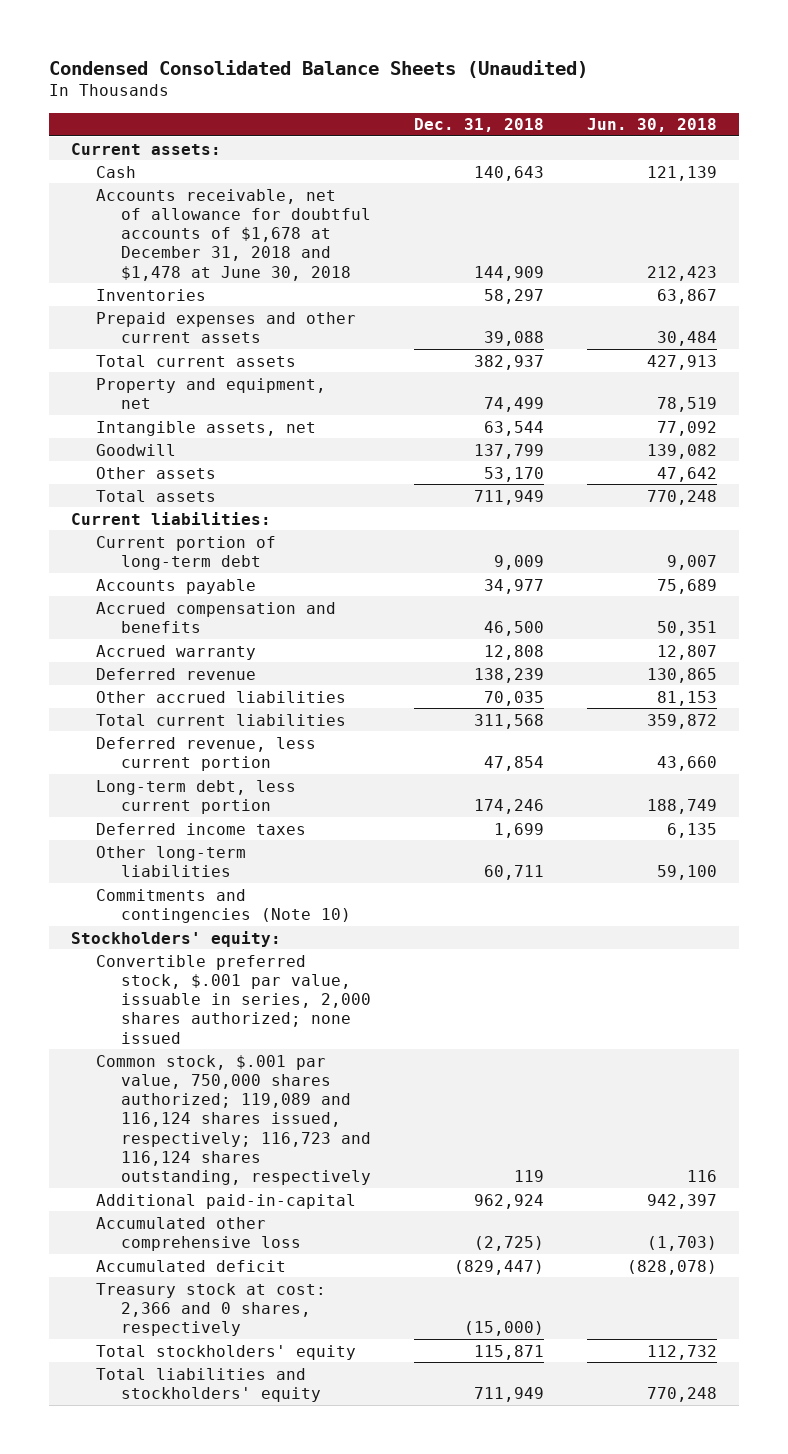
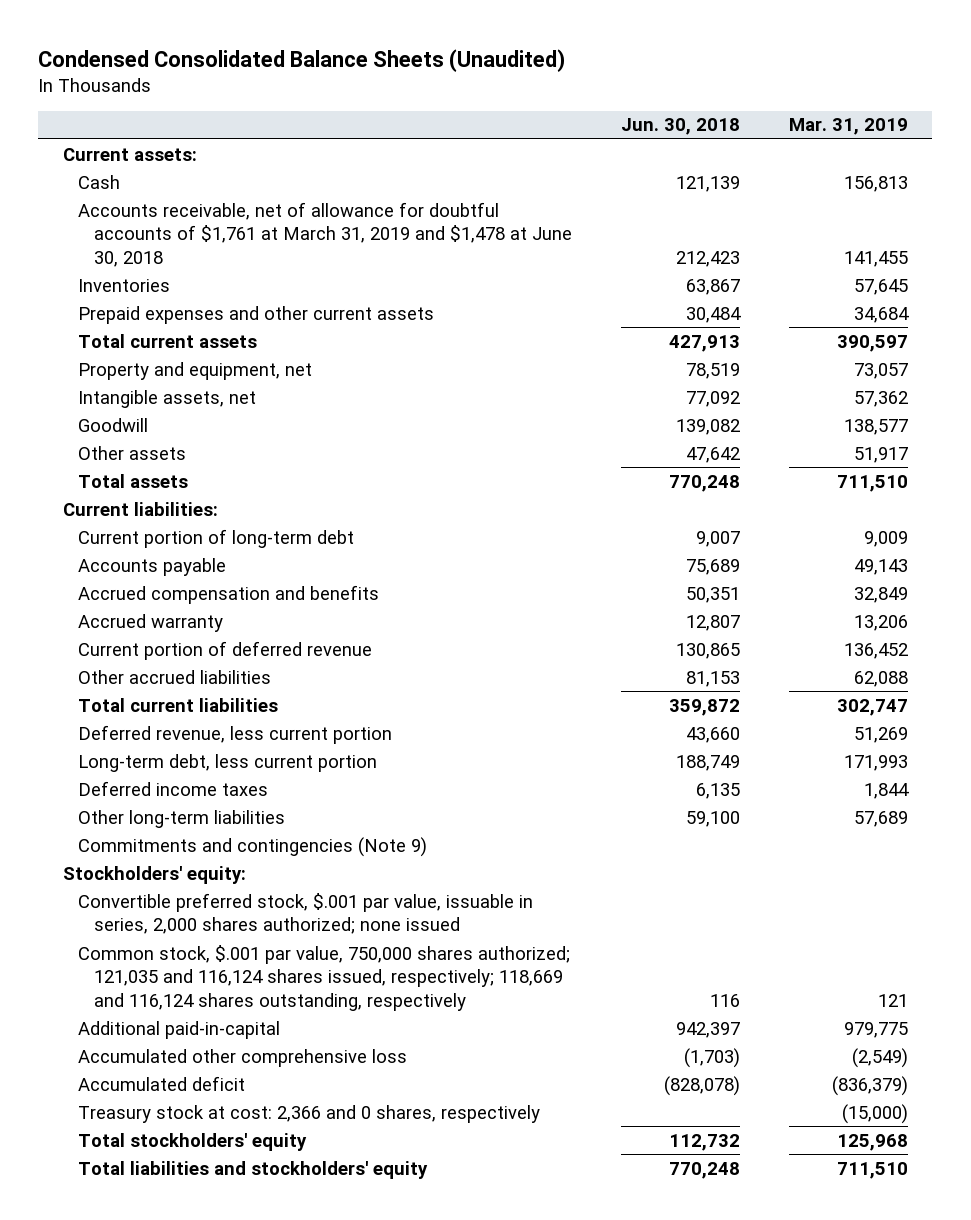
[414,118,545,133] Dec. 31, 2018 -> none
none -> [788,118,908,136] Mar. 31, 2019
[96,188,372,281] Accounts receivable, net of allowance for doubtful accounts of $1,678 at December 31, 2018 and $1,478 at June 30, 2018 -> [78,201,572,267] Accounts receivable, net of allowance for doubtful accounts of $1,761 at March 31, 2019 and $1,478 at June 30, 2018
[96,667,257,680] Deferred revenue -> [78,640,373,660] Current portion of deferred revenue
[96,888,352,923] Commitments and contingencies (Note 10) -> [78,836,428,857] Commitments and contingencies (Note 9)
[96,1054,372,1186] Common stock, $.001 par value, 750,000 shares authorized; 119,089 and 116,124 shares issued, respectively; 116,723 and 116,124 shares outstanding, respectively -> [78,944,571,1011] Common stock, $.001 par value, 750,000 shares authorized; 121,035 and 116,124 shares issued, respectively; 118,669 and 116,124 shares outstanding, respectively

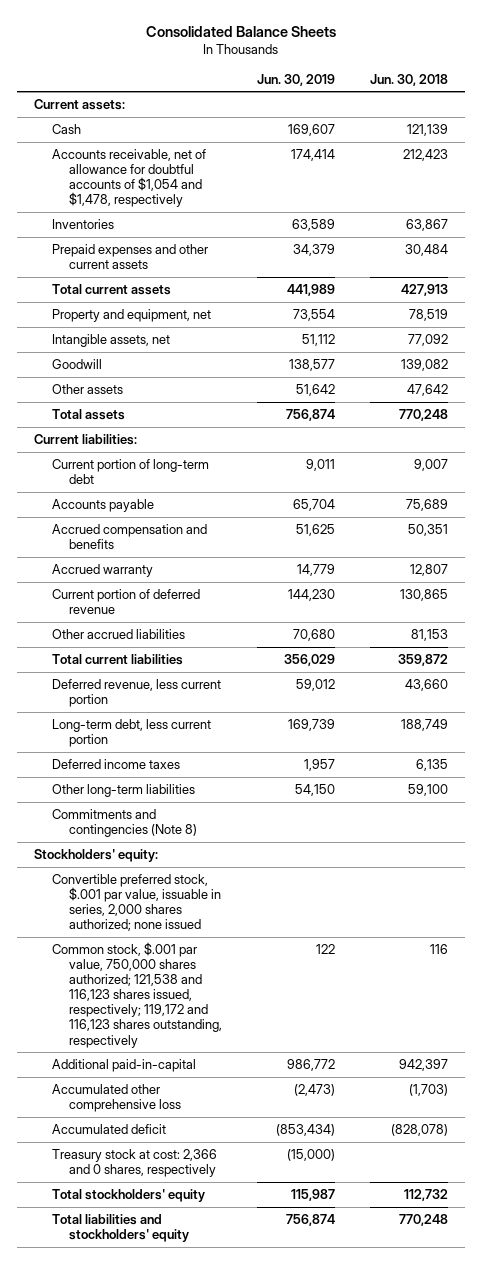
[38,49,566,73] Condensed Consolidated Balance Sheets (Unaudited) -> [146,25,337,37] Consolidated Balance Sheets
[788,118,908,136] Mar. 31, 2019 -> none
none -> [256,73,335,86] Jun. 30, 2019
[78,201,572,267] Accounts receivable, net of allowance for doubtful accounts of $1,761 at March 31, 2019 and $1,478 at June 30, 2018 -> [51,148,206,208] Accounts receivable, net of allowance for doubtful accounts of $1,054 and $1,478, respectively
[78,836,428,857] Commitments and contingencies (Note 9) -> [51,808,197,838] Commitments and contingencies (Note 8)
[78,944,571,1011] Common stock, $.001 par value, 750,000 shares authorized; 121,035 and 116,124 shares issued, respectively; 118,669 and 116,124 shares outstanding, respectively -> [51,941,222,1048] Common stock, $.001 par value, 750,000 shares authorized; 121,538 and 116,123 shares issued, respectively; 119,172 and 116,123 shares outstanding, respectively

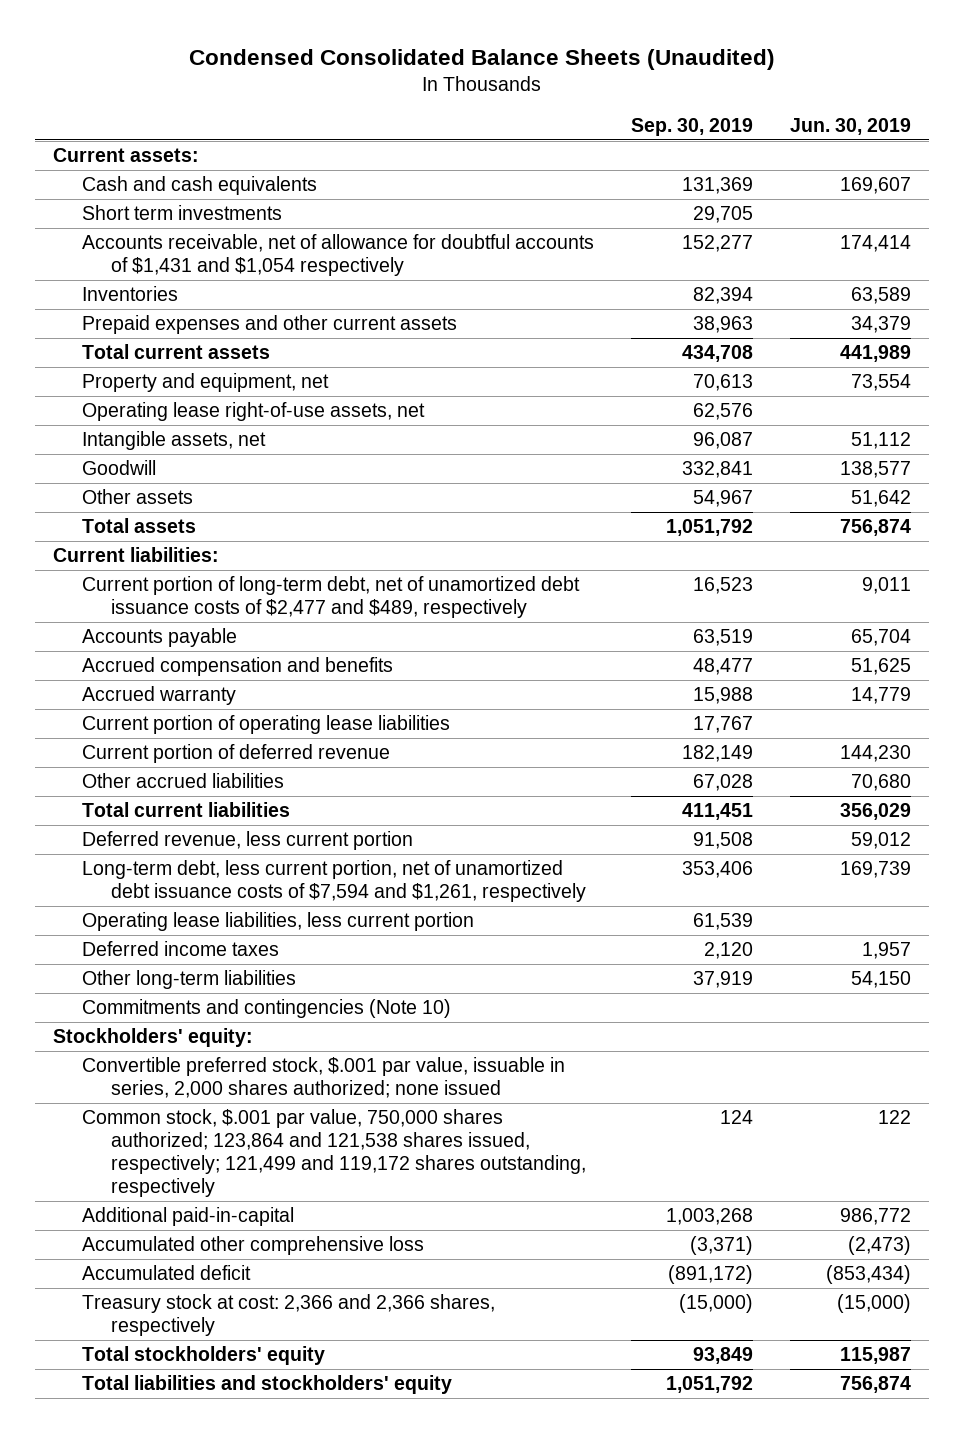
[146,25,337,37] Consolidated Balance Sheets -> [189,48,776,70] Condensed Consolidated Balance Sheets (Unaudited)
[369,73,448,86] Jun. 30, 2018 -> none
none -> [631,117,754,136] Sep. 30, 2019
[51,123,81,134] Cash -> [82,176,318,196] Cash and cash equivalents
none -> [82,205,283,221] Short term investments
[51,148,206,208] Accounts receivable, net of allowance for doubtful accounts of $1,054 and $1,478, respectively -> [82,234,595,277] Accounts receivable, net of allowance for doubtful accounts of $1,431 and $1,054 respectively
none -> [82,402,426,422] Operating lease right-of-use assets, net
[51,458,209,485] Current portion of long-term debt -> [82,576,581,619] Current portion of long-term debt, net of unamortized debt issuance costs of $2,477 and $489, respectively
none -> [82,715,451,735] Current portion of operating lease liabilities
[51,718,211,748] Long-term debt, less current portion -> [82,860,587,903] Long-term debt, less current portion, net of unamortized debt issuance costs of $7,594 and $1,261, respectively
none -> [82,912,475,932] Operating lease liabilities, less current portion
[51,808,197,838] Commitments and contingencies (Note 8) -> [82,999,452,1019] Commitments and contingencies (Note 10)
[51,941,222,1048] Common stock, $.001 par value, 750,000 shares authorized; 121,538 and 116,123 shares issued, respectively; 119,172 and 116,123 shares outstanding, respectively -> [82,1109,587,1198] Common stock, $.001 par value, 750,000 shares authorized; 123,864 and 121,538 shares issued, respectively; 121,499 and 119,172 shares outstanding, respectively
[51,1148,217,1178] Treasury stock at cost: 2,366 and 0 shares, respectively -> [82,1294,496,1337] Treasury stock at cost: 2,366 and 2,366 shares, respectively

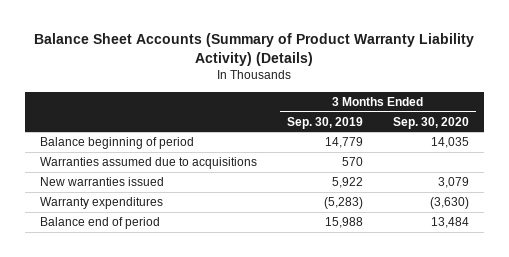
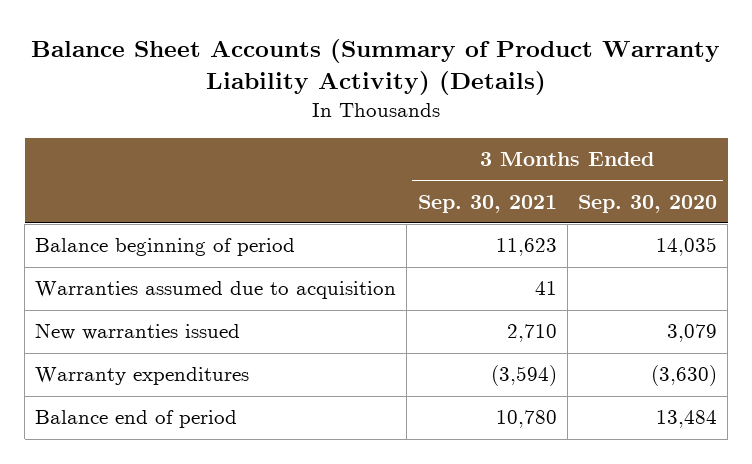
[286,116,363,129] Sep. 30, 2019 -> none
none -> [417,194,557,213] Sep. 30, 2021
[40,157,258,170] Warranties assumed due to acquisitions -> [35,281,397,300] Warranties assumed due to acquisition

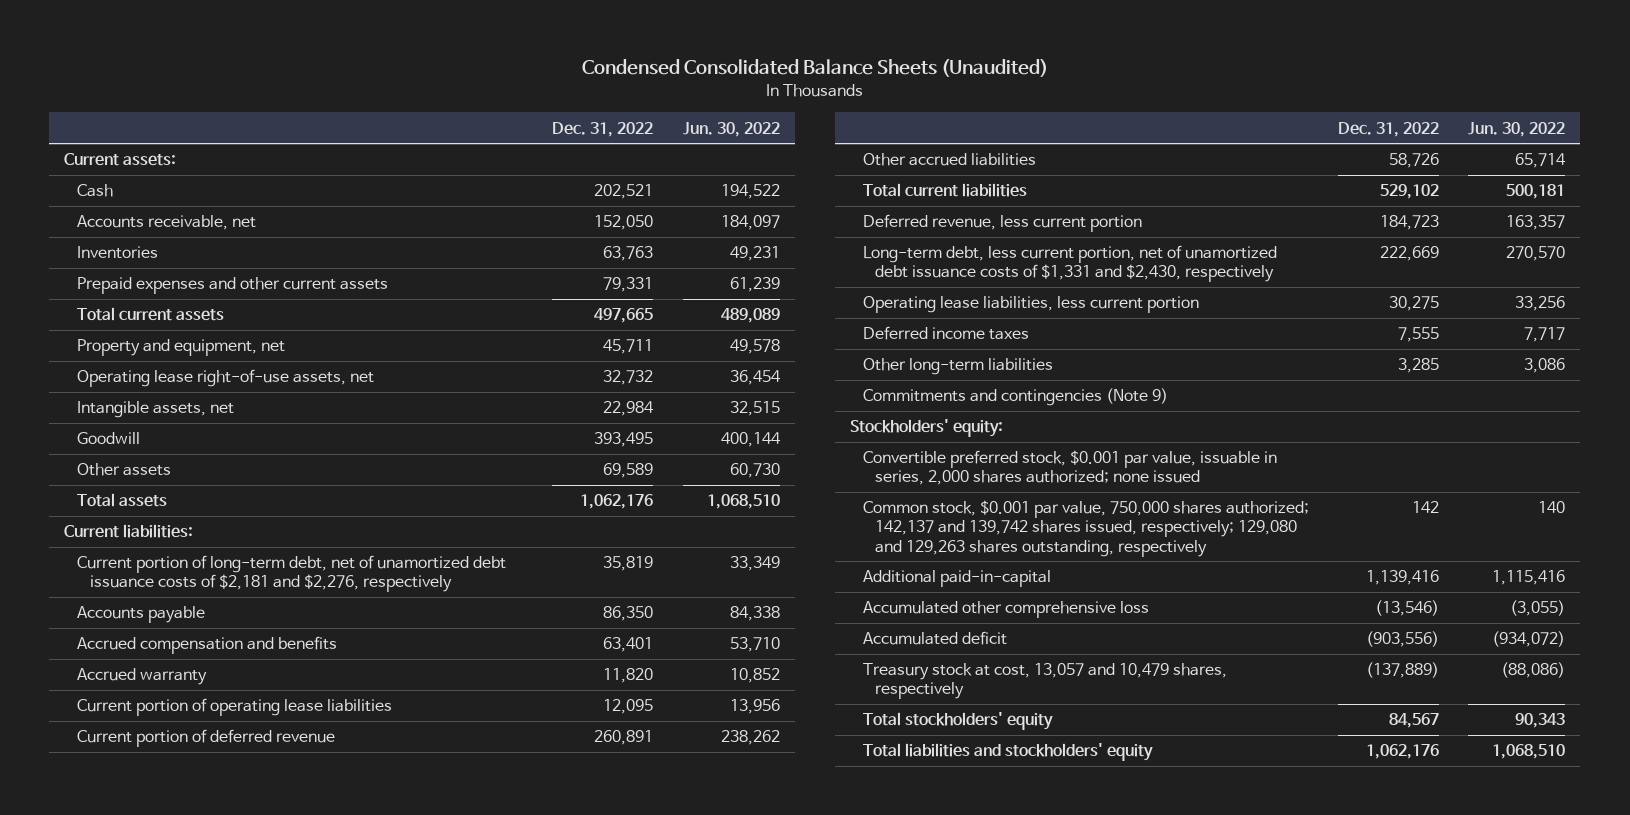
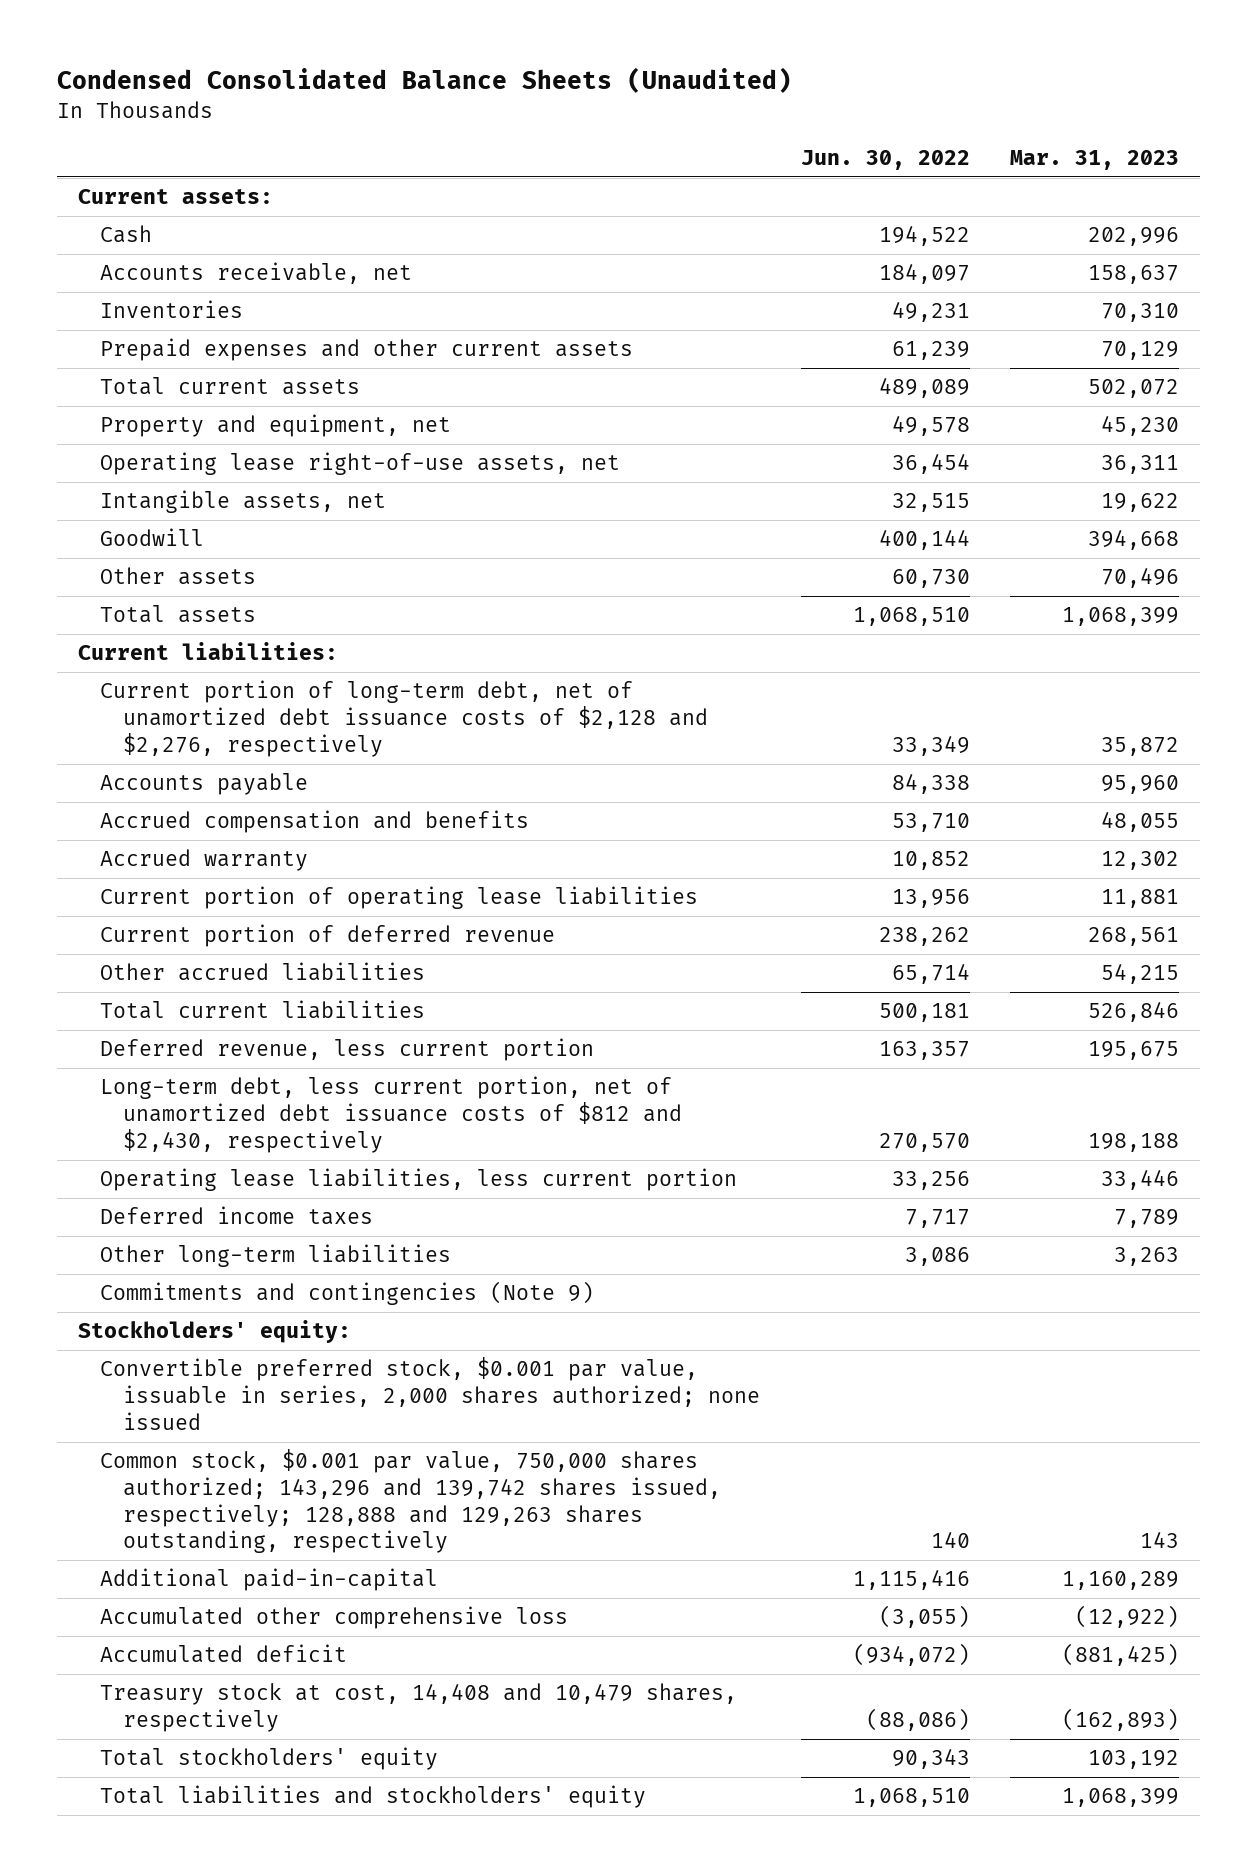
[552,121,654,137] Dec. 31, 2022 -> none
none -> [1010,149,1180,170] Mar. 31, 2023
[76,555,506,593] Current portion of long-term debt, net of unamortized debt issuance costs of $2,181 and $2,276, respectively -> [100,680,708,757] Current portion of long-term debt, net of unamortized debt issuance costs of $2,128 and $2,276, respectively
[862,245,1277,283] Long-term debt, less current portion, net of unamortized debt issuance costs of $1,331 and $2,430, respectively -> [100,1076,682,1153] Long-term debt, less current portion, net of unamortized debt issuance costs of $812 and $2,430, respectively
[862,500,1309,557] Common stock, $0.001 par value, 750,000 shares authorized; 142,137 and 139,742 shares issued, respectively; 129,080 and 129,263 shares outstanding, respectively -> [100,1449,721,1554] Common stock, $0.001 par value, 750,000 shares authorized; 143,296 and 139,742 shares issued, respectively; 128,888 and 129,263 shares outstanding, respectively
[862,663,1227,700] Treasury stock at cost, 13,057 and 10,479 shares, respectively -> [100,1683,738,1733] Treasury stock at cost, 14,408 and 10,479 shares, respectively

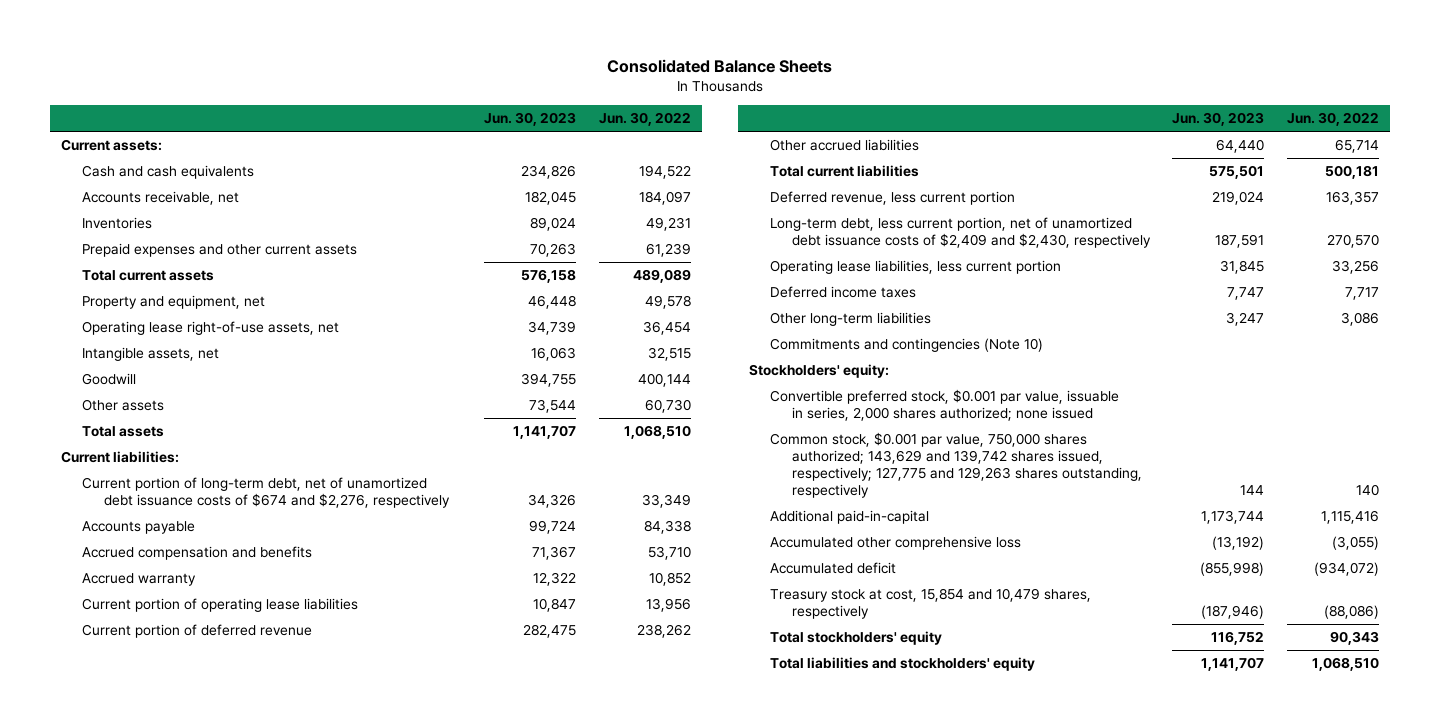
[57,67,793,94] Condensed Consolidated Balance Sheets (Unaudited) -> [606,58,832,73] Consolidated Balance Sheets
[1010,149,1180,170] Mar. 31, 2023 -> none
none -> [484,112,577,127] Jun. 30, 2023
[100,225,153,244] Cash -> [82,165,255,180] Cash and cash equivalents
[100,680,708,757] Current portion of long-term debt, net of unamortized debt issuance costs of $2,128 and $2,276, respectively -> [82,477,451,509] Current portion of long-term debt, net of unamortized debt issuance costs of $674 and $2,276, respectively
[100,1076,682,1153] Long-term debt, less current portion, net of unamortized debt issuance costs of $812 and $2,430, respectively -> [770,217,1152,249] Long-term debt, less current portion, net of unamortized debt issuance costs of $2,409 and $2,430, respectively
[100,1281,595,1306] Commitments and contingencies (Note 9) -> [770,338,1044,353] Commitments and contingencies (Note 10)
[100,1449,721,1554] Common stock, $0.001 par value, 750,000 shares authorized; 143,296 and 139,742 shares issued, respectively; 128,888 and 129,263 shares outstanding, respectively -> [770,432,1143,498] Common stock, $0.001 par value, 750,000 shares authorized; 143,629 and 139,742 shares issued, respectively; 127,775 and 129,263 shares outstanding, respectively
[100,1683,738,1733] Treasury stock at cost, 14,408 and 10,479 shares, respectively -> [770,588,1092,620] Treasury stock at cost, 15,854 and 10,479 shares, respectively

